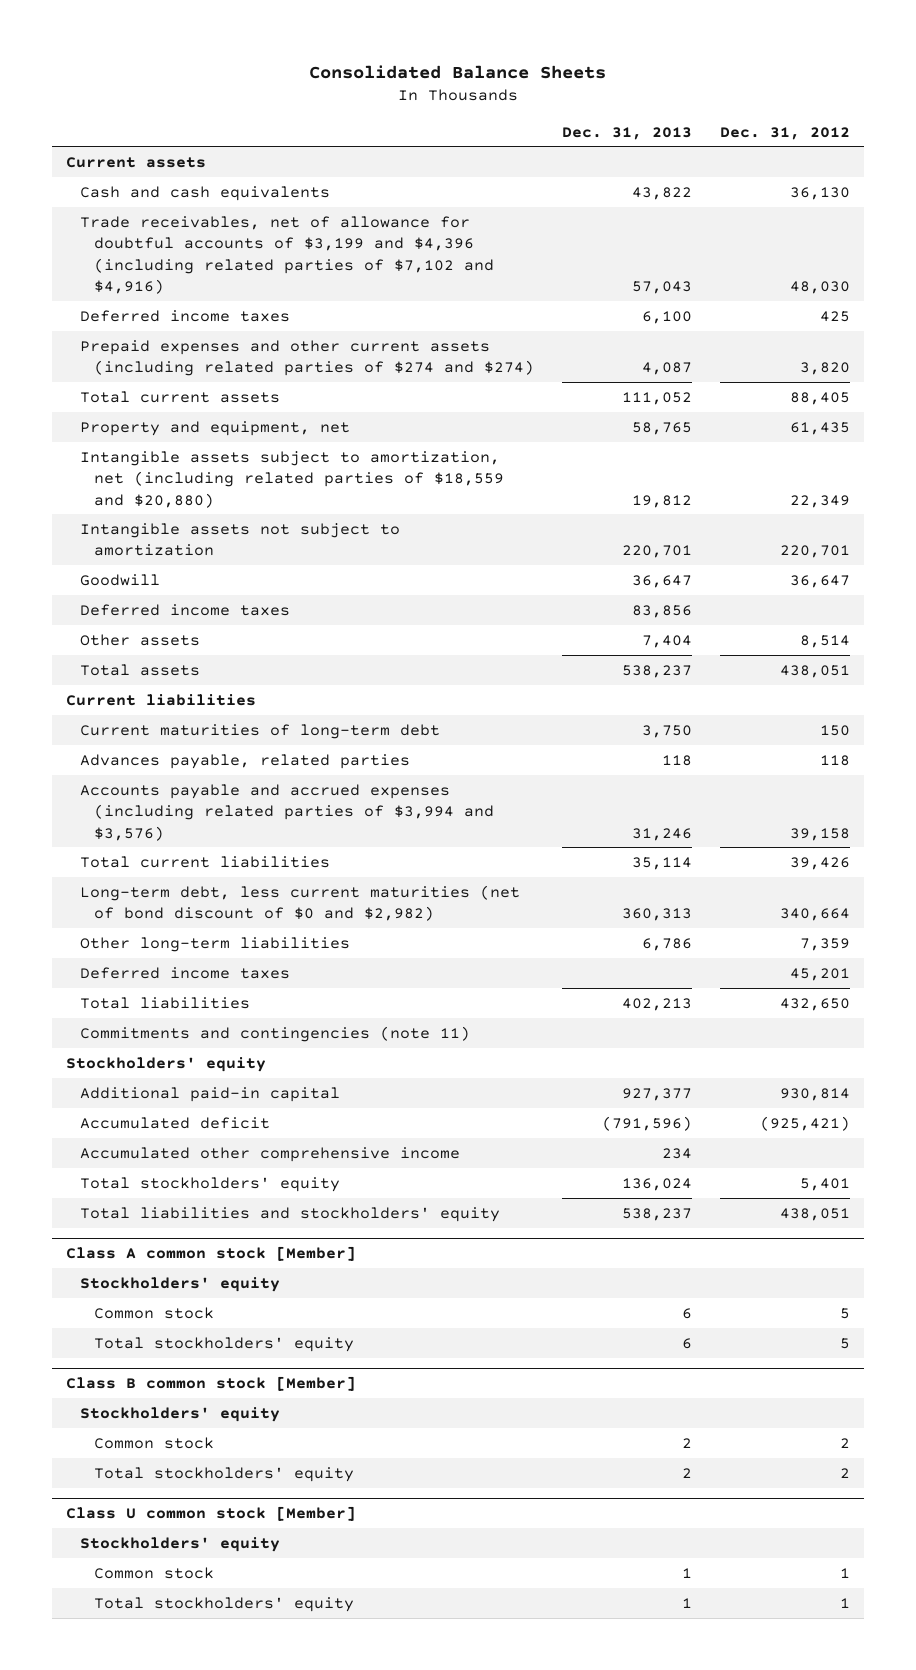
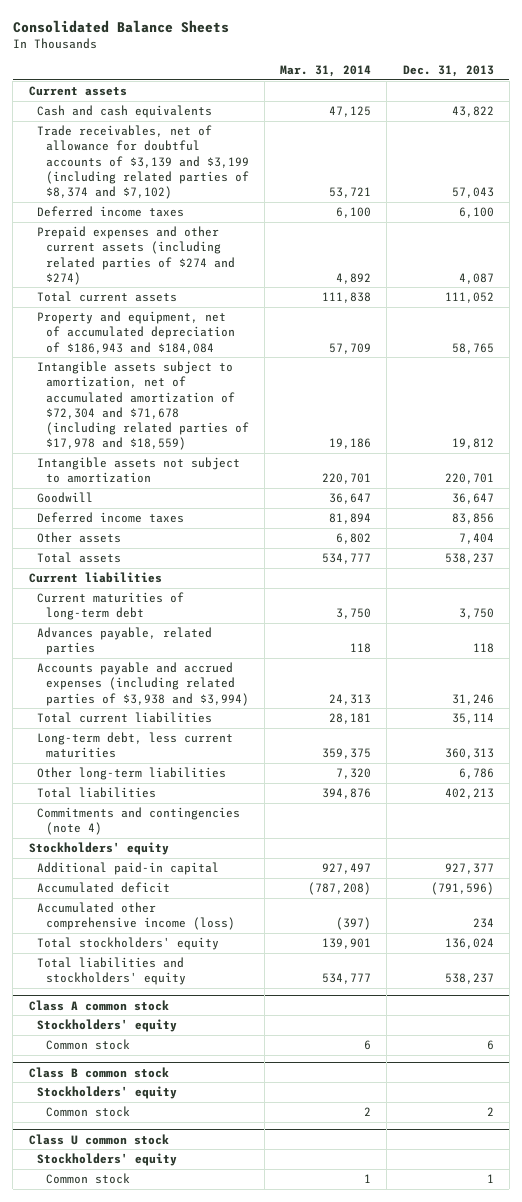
[720,126,851,140] Dec. 31, 2012 -> none
none -> [280,64,372,77] Mar. 31, 2014
[80,215,495,294] Trade receivables, net of allowance for doubtful accounts of $3,199 and $4,396 (including related parties of $7,102 and $4,916) -> [37,125,249,199] Trade receivables, net of allowance for doubtful accounts of $3,139 and $3,199 (including related parties of $8,374 and $7,102)
[80,420,351,436] Property and equipment, net -> [37,311,235,354] Property and equipment, net of accumulated depreciation of $186,943 and $184,084
[80,450,505,508] Intangible assets subject to amortization, net (including related parties of $18,559 and $20,880) -> [37,361,249,451] Intangible assets subject to amortization, net of accumulated amortization of $72,304 and $71,678 (including related parties of $17,978 and $18,559)
[80,783,495,841] Accounts payable and accrued expenses (including related parties of $3,994 and $3,576) -> [37,662,249,706] Accounts payable and accrued expenses (including related parties of $3,938 and $3,994)
[80,884,521,922] Long-term debt, less current maturities (net of bond discount of $0 and $2,982) -> [37,732,234,759] Long-term debt, less current maturities
[80,966,291,979] Deferred income taxes -> none
[80,1025,471,1042] Commitments and contingencies (note 11) -> [37,807,241,836] Commitments and contingencies (note 4)
[80,1146,461,1162] Accumulated other comprehensive income -> [37,902,235,931] Accumulated other comprehensive income (loss)
[66,1246,357,1262] Class A common stock [Member] -> [28,999,169,1011] Class A common stock
[94,1336,355,1352] Total stockholders' equity -> none
[66,1376,357,1392] Class B common stock [Member] -> [28,1066,169,1078] Class B common stock
[94,1466,355,1482] Total stockholders' equity -> none
[66,1506,357,1522] Class U common stock [Member] -> [28,1133,169,1145] Class U common stock
[94,1596,355,1612] Total stockholders' equity -> none

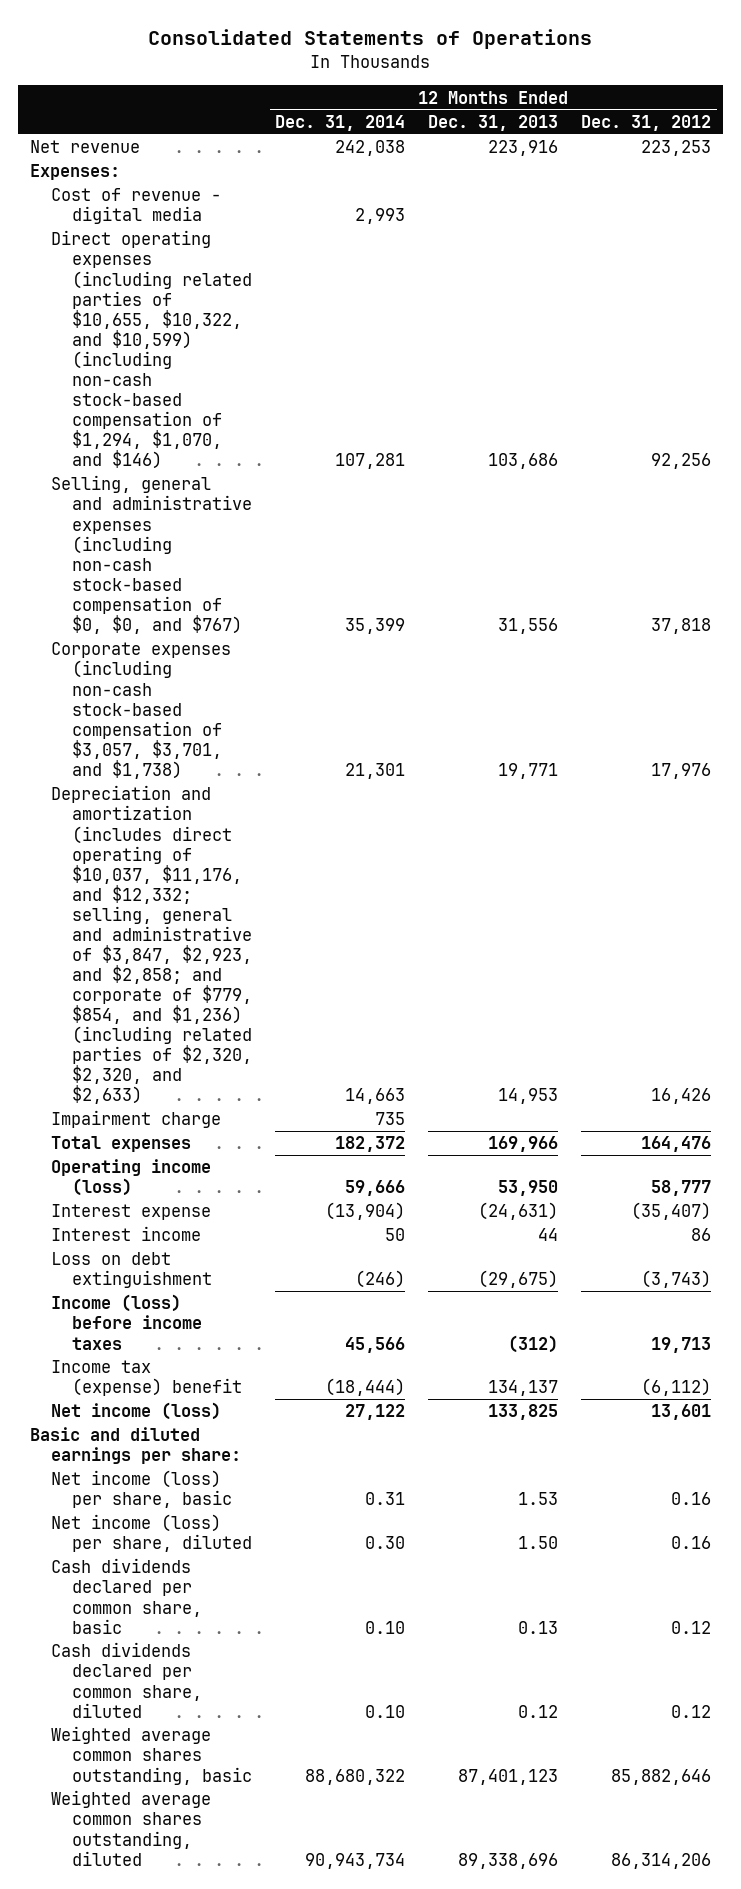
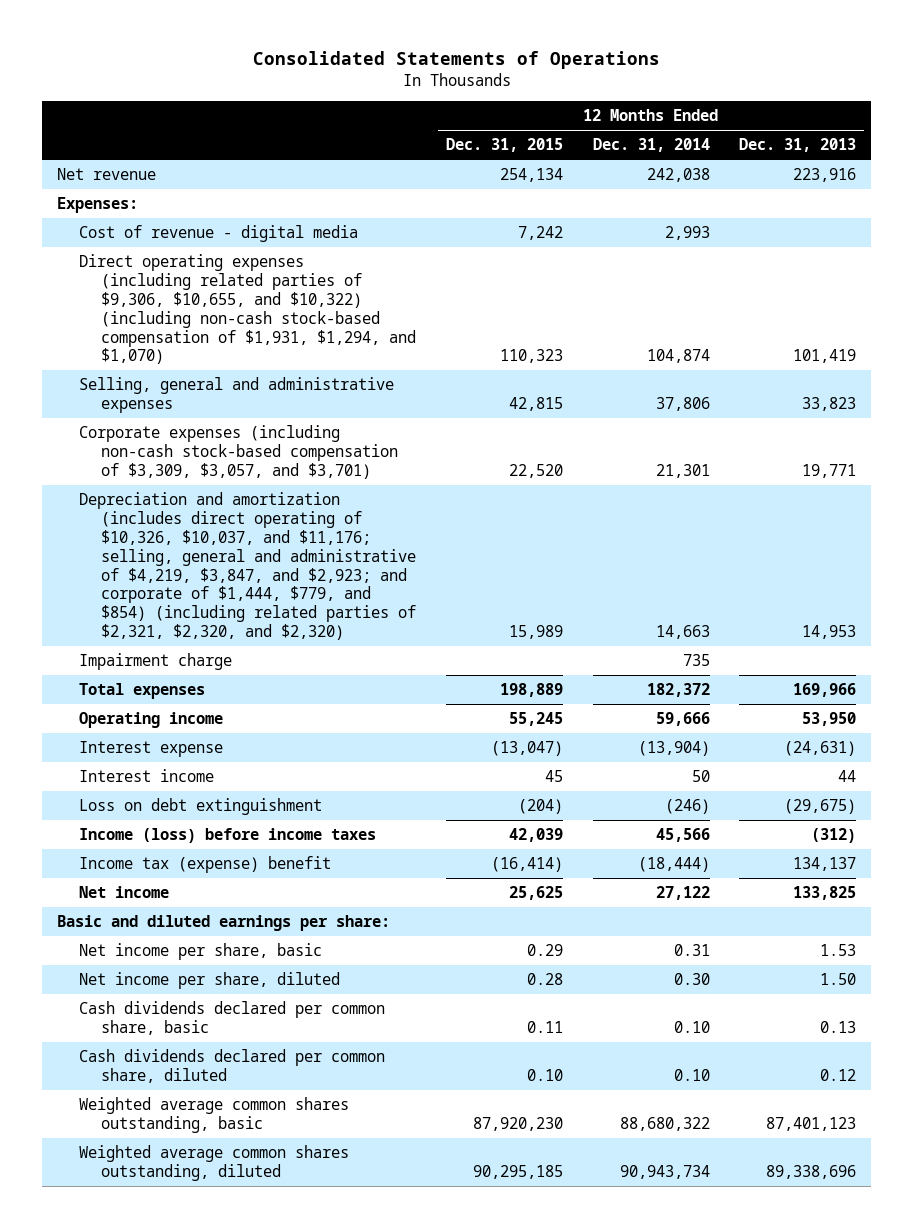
[581,114,712,131] Dec. 31, 2012 -> none
none -> [445,138,563,153] Dec. 31, 2015
[50,230,253,469] Direct operating expenses (including related parties of $10,655, $10,322, and $10,599) (including non-cash stock-based compensation of $1,294, $1,070, and $146) -> [78,254,416,365] Direct operating expenses (including related parties of $9,306, $10,655, and $10,322) (including non-cash stock-based compensation of $1,931, $1,294, and $1,070)
[335,452,406,469] 107,281 -> [646,349,710,364] 104,874
[488,452,559,469] 103,686 -> [793,349,857,364] 101,419
[50,475,253,634] Selling, general and administrative expenses (including non-cash stock-based compensation of $0, $0, and $767) -> [78,377,394,413] Selling, general and administrative expenses
[345,617,406,634] 35,399 -> [655,396,710,411] 37,806
[498,617,559,634] 31,556 -> [802,396,857,411] 33,823
[50,642,231,779] Corporate expenses (including non-cash stock-based compensation of $3,057, $3,701, and $1,738) -> [78,425,398,479] Corporate expenses (including non-cash stock-based compensation of $3,309, $3,057, and $3,701)
[50,785,253,1104] Depreciation and amortization (includes direct operating of $10,037, $11,176, and $12,332; selling, general and administrative of $3,847, $2,923, and $2,858; and corporate of $779, $854, and $1,236) (including related parties of $2,320, $2,320, and $2,633) -> [78,492,416,641] Depreciation and amortization (includes direct operating of $10,326, $10,037, and $11,176; selling, general and administrative of $4,219, $3,847, and $2,923; and corporate of $1,444, $779, and $854) (including related parties of $2,321, $2,320, and $2,320)
[50,1159,211,1197] Operating income (loss) -> [78,712,223,729] Operating income
[50,1402,221,1421] Net income (loss) -> [78,886,169,899] Net income
[50,1470,233,1509] Net income (loss) per share, basic -> [78,943,322,961] Net income per share, basic
[50,1514,253,1553] Net income (loss) per share, diluted -> [78,972,340,990] Net income per share, diluted

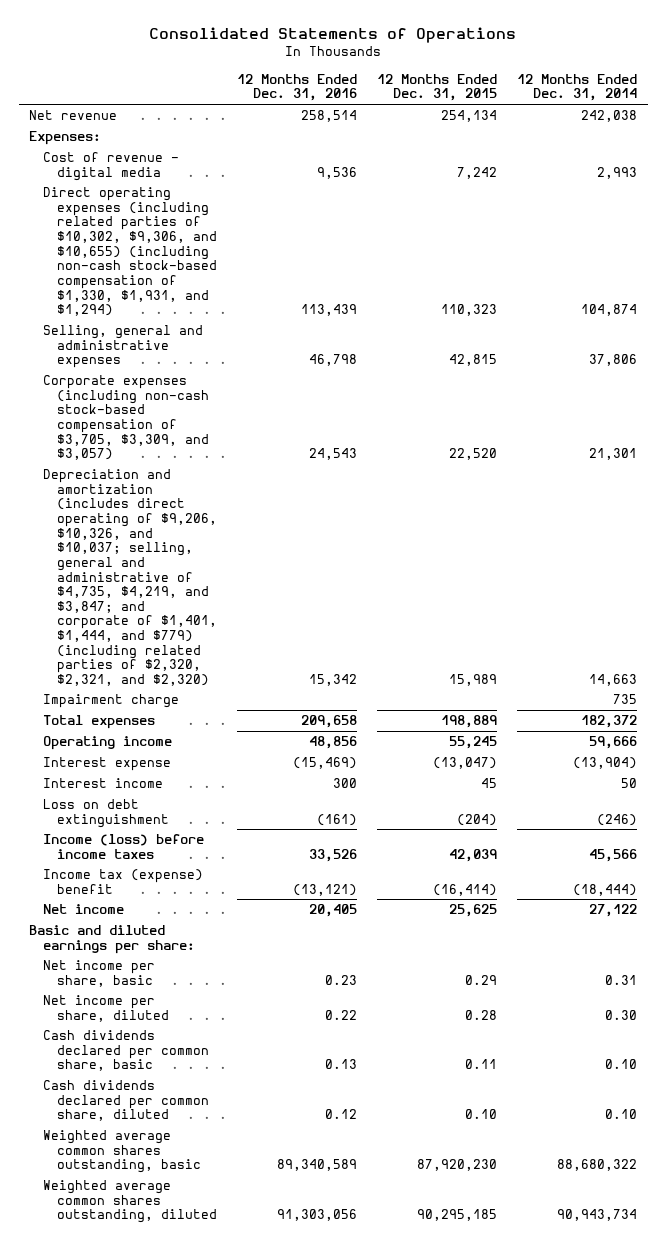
[739,138,857,153] Dec. 31, 2013 -> none
none -> [237,73,358,102] 12 Months Ended Dec. 31, 2016
[78,254,416,365] Direct operating expenses (including related parties of $9,306, $10,655, and $10,322) (including non-cash stock-based compensation of $1,931, $1,294, and $1,070) -> [43,187,218,317] Direct operating expenses (including related parties of $10,302, $9,306, and $10,655) (including non-cash stock-based compensation of $1,330, $1,931, and $1,294)
[78,425,398,479] Corporate expenses (including non-cash stock-based compensation of $3,309, $3,057, and $3,701) -> [43,375,210,461] Corporate expenses (including non-cash stock-based compensation of $3,705, $3,309, and $3,057)
[78,492,416,641] Depreciation and amortization (includes direct operating of $10,326, $10,037, and $11,176; selling, general and administrative of $4,219, $3,847, and $2,923; and corporate of $1,444, $779, and $854) (including related parties of $2,321, $2,320, and $2,320) -> [43,469,218,686] Depreciation and amortization (includes direct operating of $9,206, $10,326, and $10,037; selling, general and administrative of $4,735, $4,219, and $3,847; and corporate of $1,401, $1,444, and $779) (including related parties of $2,320, $2,321, and $2,320)

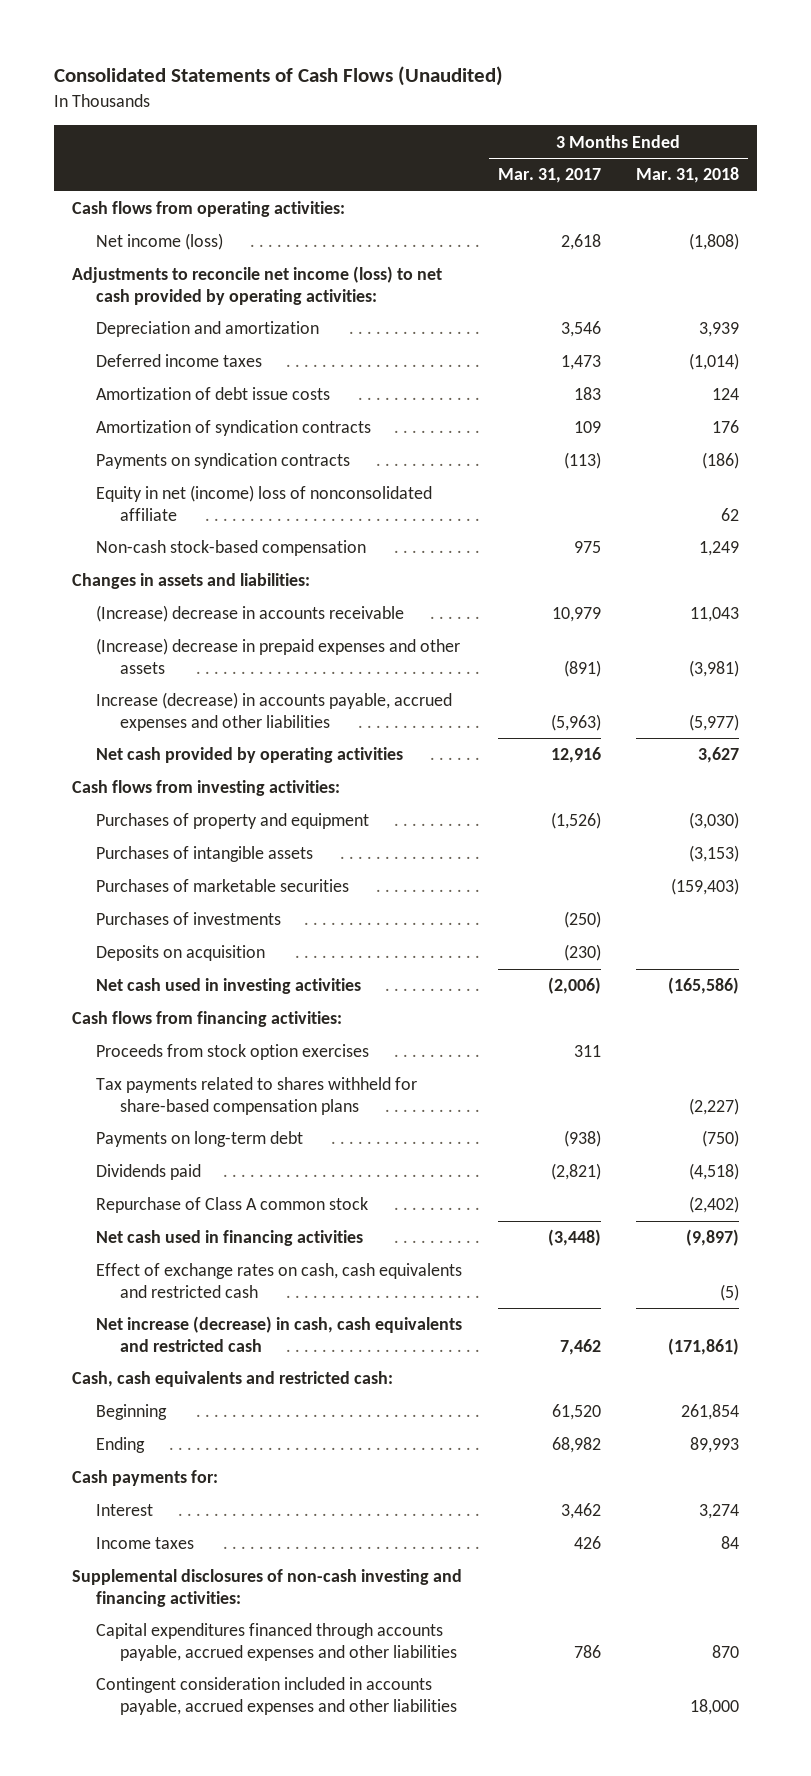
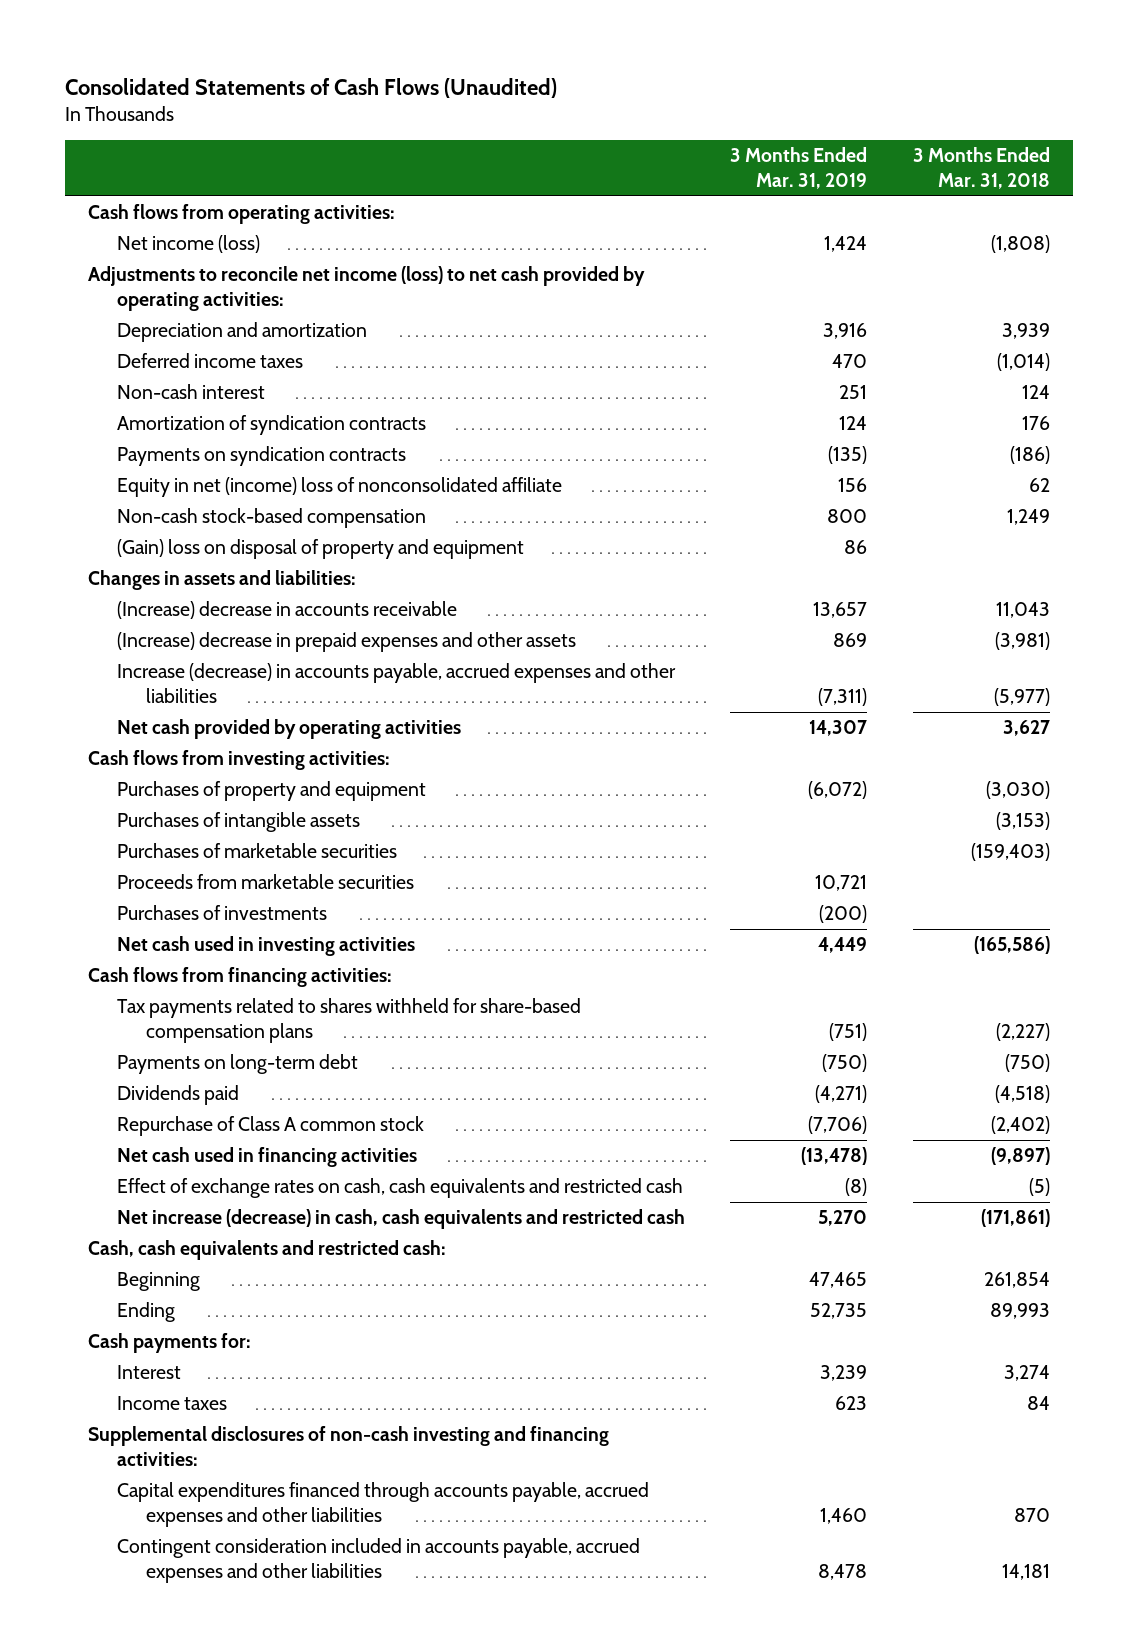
[497,168,601,184] Mar. 31, 2017 -> none
none -> [730,147,868,189] 3 Months Ended Mar. 31, 2019
[96,387,331,401] Amortization of debt issue costs -> [116,384,265,400] Non-cash interest
none -> [116,539,524,560] (Gain) loss on disposal of property and equipment
none -> [116,874,414,890] Proceeds from marketable securities
[96,945,266,962] Deposits on acquisition -> none
[96,1044,370,1061] Proceeds from stock option exercises -> none
[690,1698,740,1715] 18,000 -> [1002,1563,1051,1580] 14,181

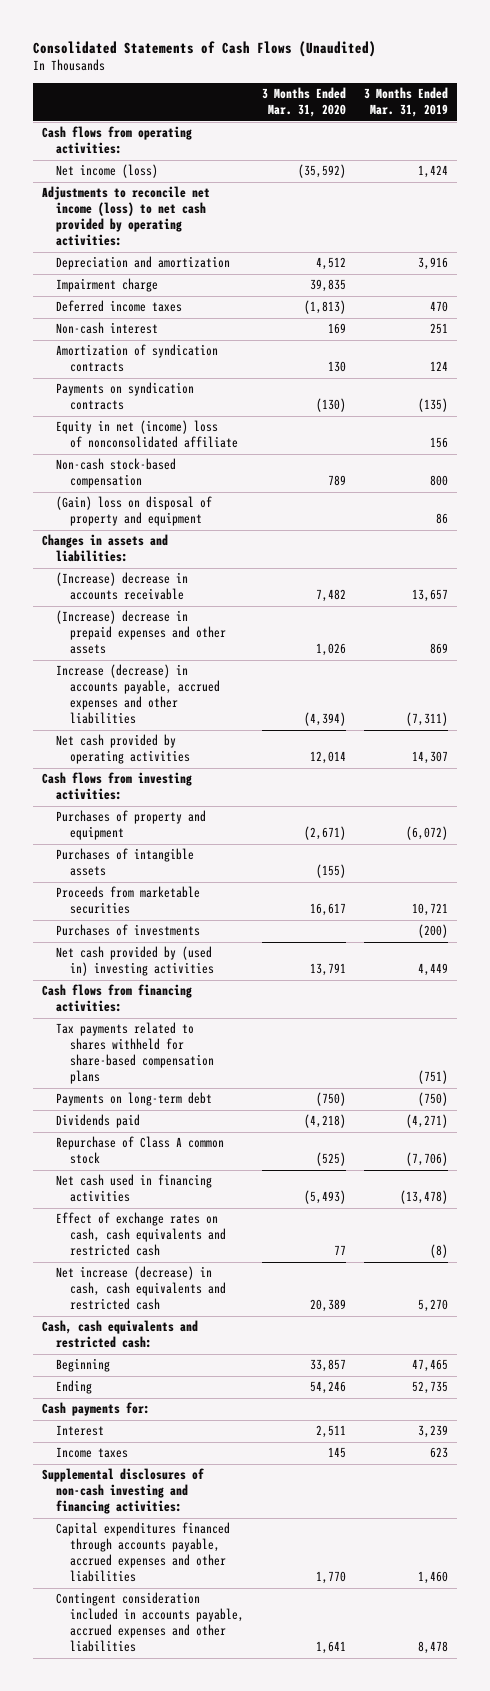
[913,147,1051,189] 3 Months Ended Mar. 31, 2018 -> none
none -> [262,87,347,118] 3 Months Ended Mar. 31, 2020
none -> [56,278,159,293] Impairment charge
[116,843,397,859] Purchases of marketable securities -> none
[116,936,415,957] Net cash used in investing activities -> [56,946,215,977] Net cash provided by (used in) investing activities

